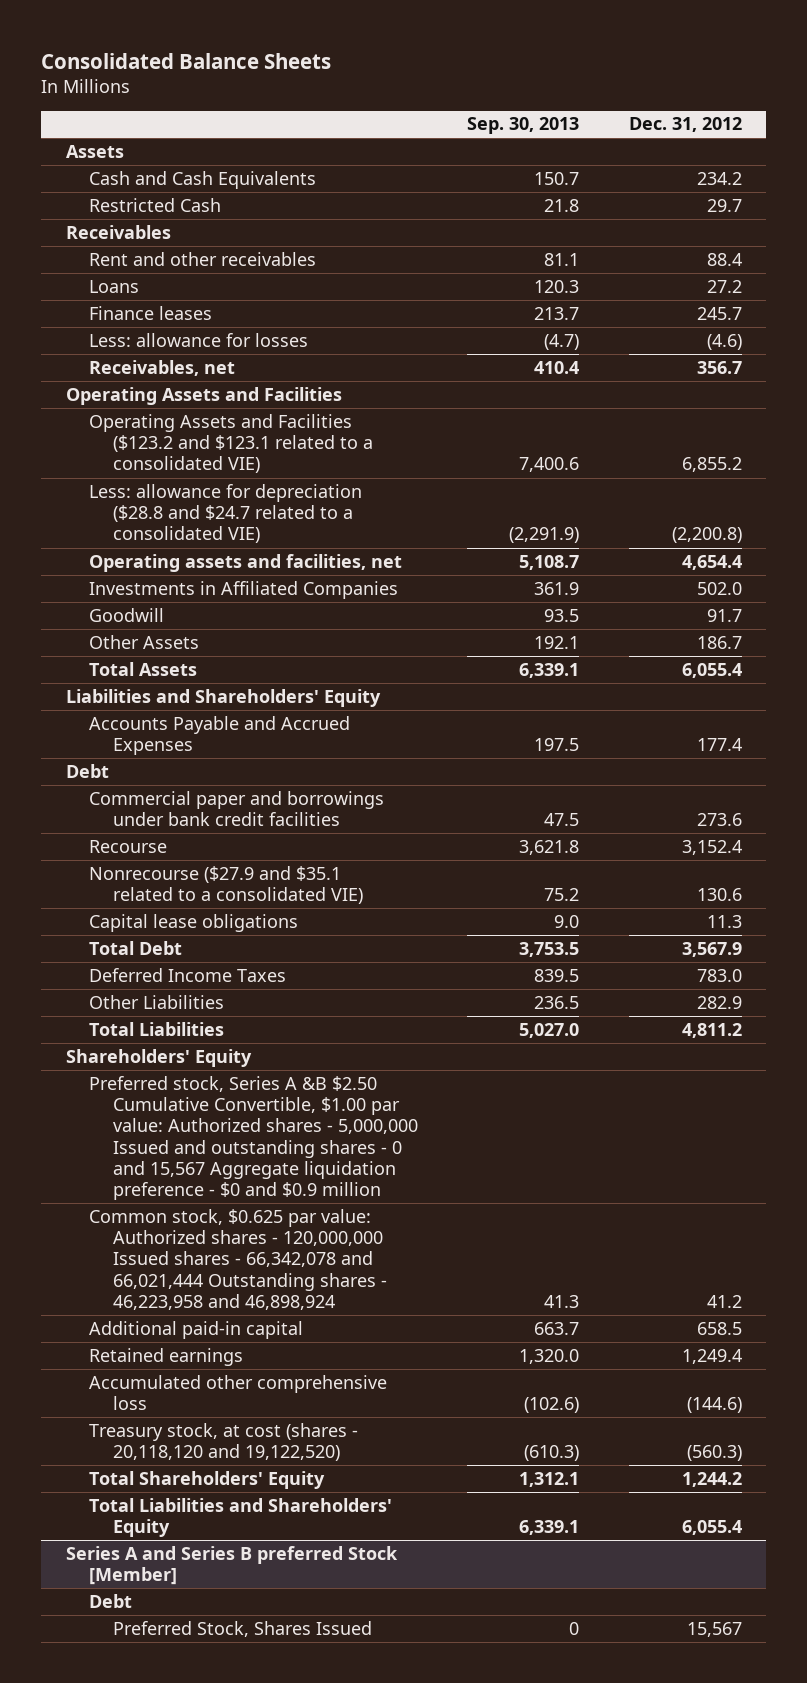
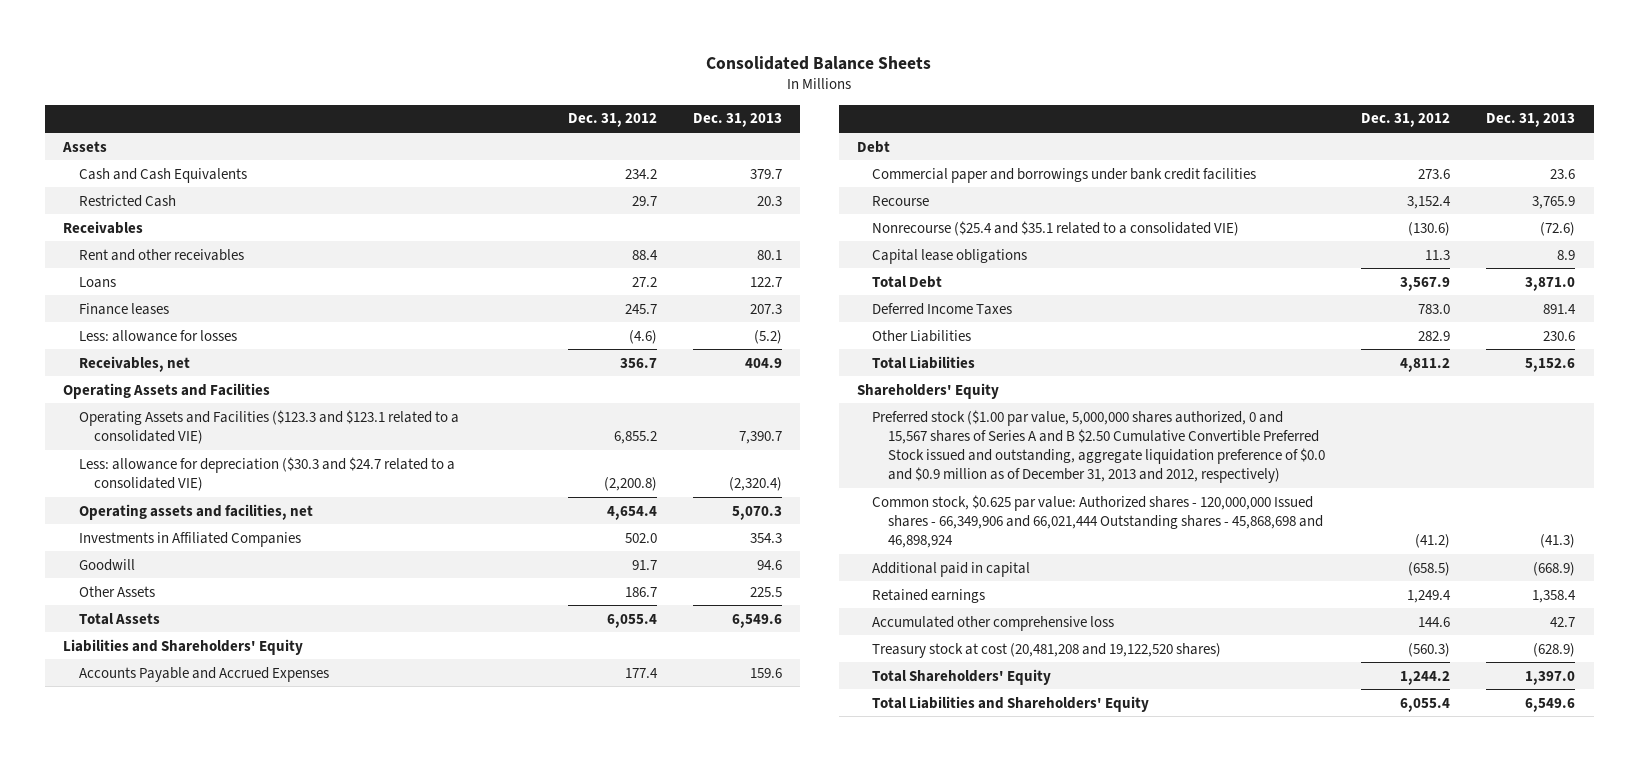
[467,117,580,135] Sep. 30, 2013 -> none
none -> [693,113,783,128] Dec. 31, 2013
[89,413,374,474] Operating Assets and Facilities ($123.2 and $123.1 related to a consolidated VIE) -> [78,409,459,444] Operating Assets and Facilities ($123.3 and $123.1 related to a consolidated VIE)
[89,483,363,544] Less: allowance for depreciation ($28.8 and $24.7 related to a consolidated VIE) -> [78,456,455,491] Less: allowance for depreciation ($30.3 and $24.7 related to a consolidated VIE)
[89,865,364,905] Nonrecourse ($27.9 and $35.1 related to a consolidated VIE) -> [872,220,1240,236] Nonrecourse ($25.4 and $35.1 related to a consolidated VIE)
[696,888,742,902] 130.6 -> [1408,221,1451,236] (130.6)
[89,1075,419,1201] Preferred stock, Series A &B $2.50 Cumulative Convertible, $1.00 par value: Authorized shares - 5,000,000 Issued and outstanding shares - 0 and 15,567 Aggregate liquidation preference - $0 and $0.9 million -> [872,409,1325,484] Preferred stock ($1.00 par value, 5,000,000 shares authorized, 0 and 15,567 shares of Series A and B $2.50 Cumulative Convertible Preferred Stock issued and outstanding, aggregate liquidation preference of $0.0 and $0.9 million as of December 31, 2013 and 2012, respectively)
[89,1208,388,1311] Common stock, $0.625 par value: Authorized shares - 120,000,000 Issued shares - 66,342,078 and 66,021,444 Outstanding shares - 46,223,958 and 46,898,924 -> [872,494,1323,549] Common stock, $0.625 par value: Authorized shares - 120,000,000 Issued shares - 66,349,906 and 66,021,444 Outstanding shares - 45,868,698 and 46,898,924
[706,1295,742,1309] 41.2 -> [1415,534,1451,549] (41.2)
[89,1320,304,1339] Additional paid-in capital -> [872,561,1031,577] Additional paid in capital
[696,1321,742,1335] 658.5 -> [1408,561,1451,576] (658.5)
[686,1397,742,1414] (144.6) -> [1418,616,1451,627] 144.6
[89,1422,359,1462] Treasury stock, at cost (shares - 20,118,120 and 19,122,520) -> [872,642,1222,658] Treasury stock at cost (20,481,208 and 19,122,520 shares)
[65,1545,398,1586] Series A and Series B preferred Stock [Member] -> none
[89,1593,133,1608] Debt -> none
[113,1620,373,1637] Preferred Stock, Shares Issued -> none

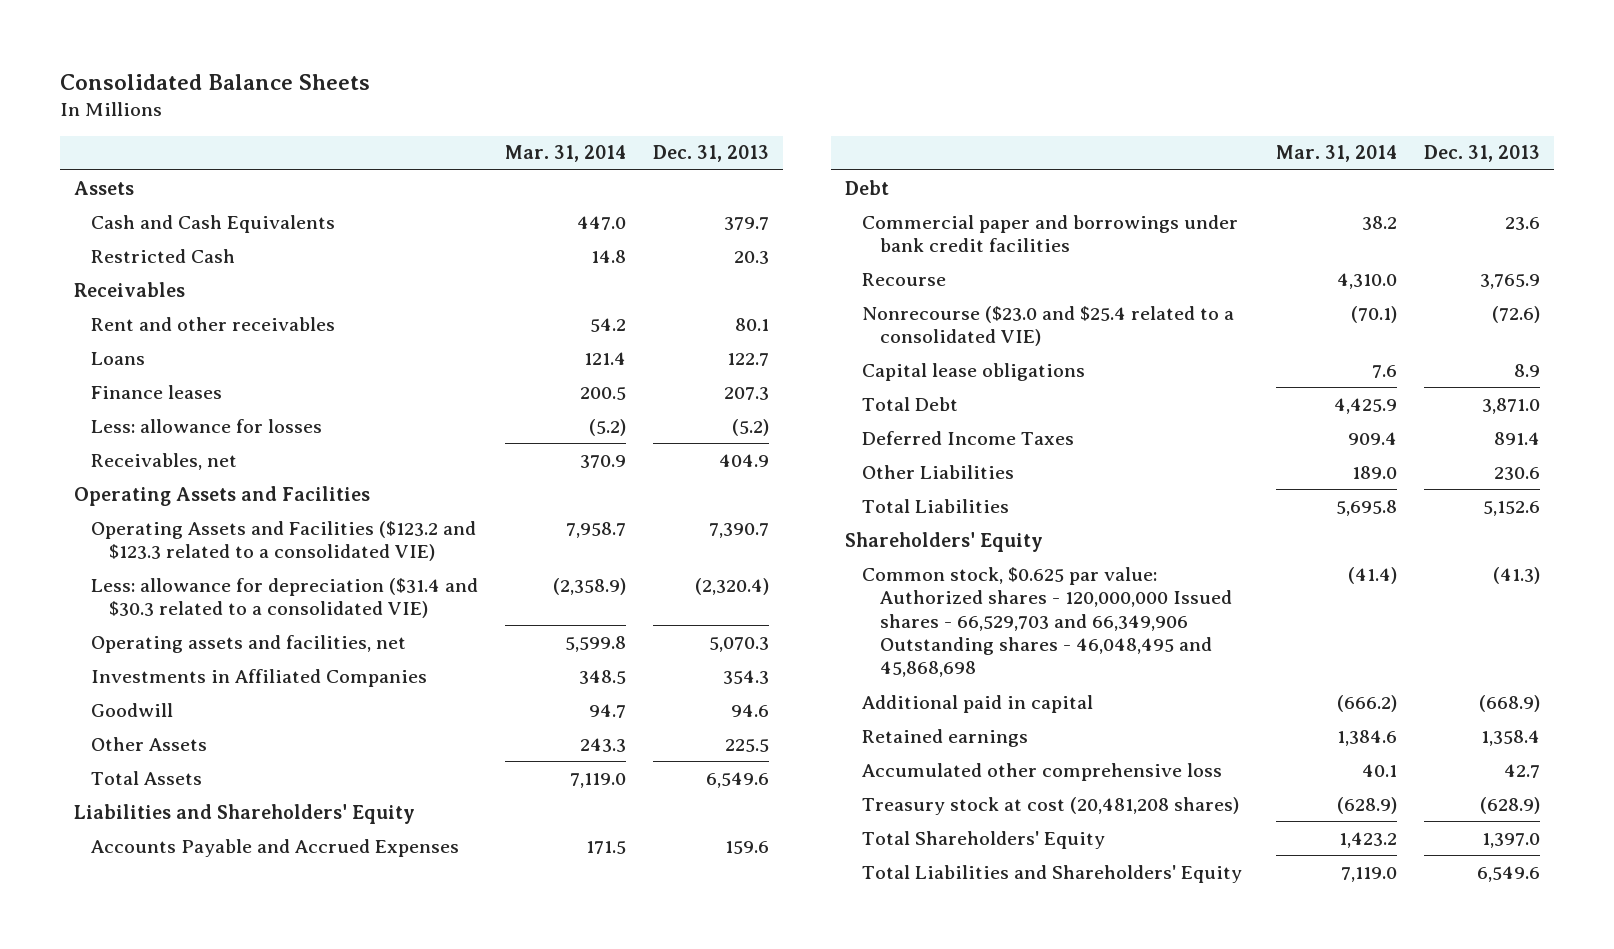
[567,113,657,128] Dec. 31, 2012 -> none
none -> [505,145,627,163] Mar. 31, 2014
[78,409,459,444] Operating Assets and Facilities ($123.3 and $123.1 related to a consolidated VIE) -> [91,520,477,562] Operating Assets and Facilities ($123.2 and $123.3 related to a consolidated VIE)
[78,456,455,491] Less: allowance for depreciation ($30.3 and $24.7 related to a consolidated VIE) -> [91,577,479,619] Less: allowance for depreciation ($31.4 and $30.3 related to a consolidated VIE)
[872,220,1240,236] Nonrecourse ($25.4 and $35.1 related to a consolidated VIE) -> [862,305,1235,347] Nonrecourse ($23.0 and $25.4 related to a consolidated VIE)
[872,409,1325,484] Preferred stock ($1.00 par value, 5,000,000 shares authorized, 0 and 15,567 shares of Series A and B $2.50 Cumulative Convertible Preferred Stock issued and outstanding, aggregate liquidation preference of $0.0 and $0.9 million as of December 31, 2013 and 2012, respectively) -> none
[872,494,1323,549] Common stock, $0.625 par value: Authorized shares - 120,000,000 Issued shares - 66,349,906 and 66,021,444 Outstanding shares - 45,868,698 and 46,898,924 -> [862,566,1232,678] Common stock, $0.625 par value: Authorized shares - 120,000,000 Issued shares - 66,529,703 and 66,349,906 Outstanding shares - 46,048,495 and 45,868,698
[872,642,1222,658] Treasury stock at cost (20,481,208 and 19,122,520 shares) -> [862,796,1240,815] Treasury stock at cost (20,481,208 shares)

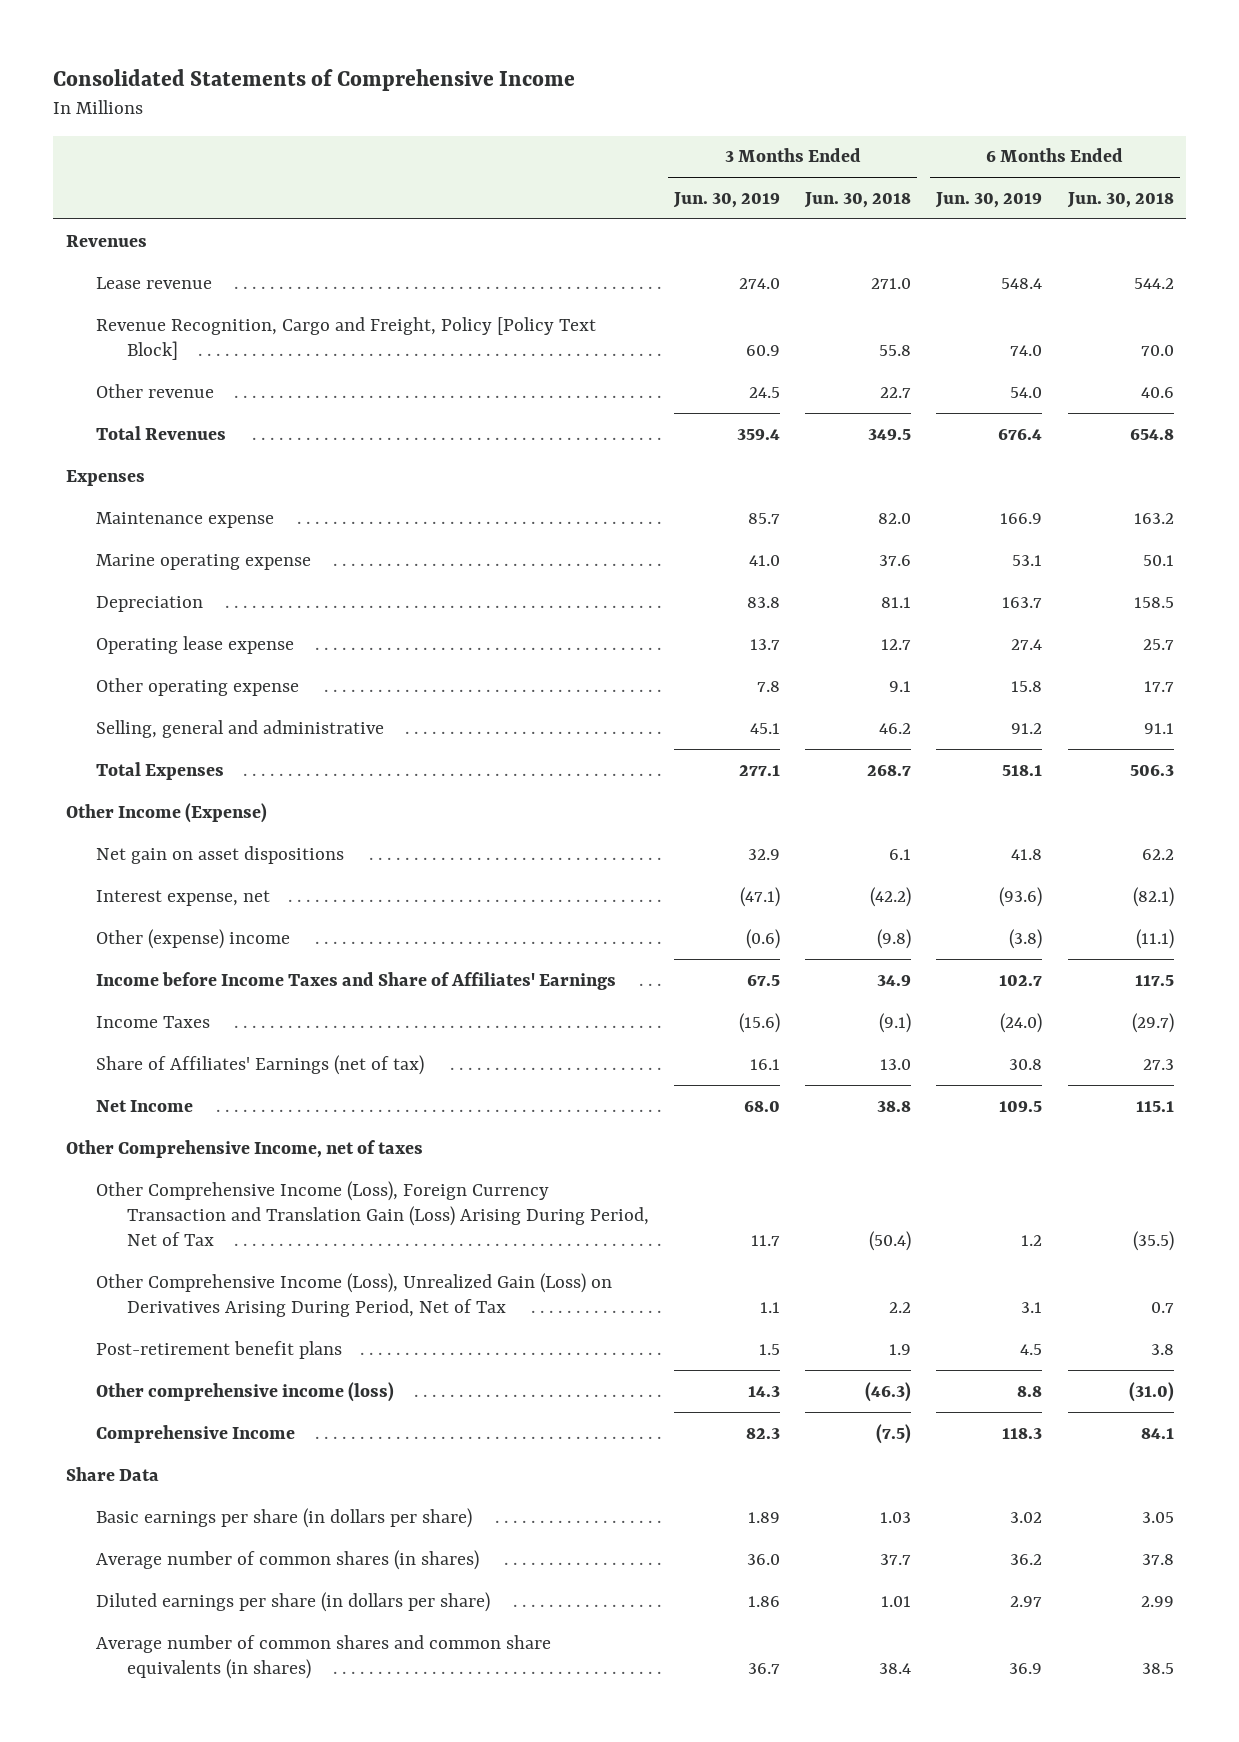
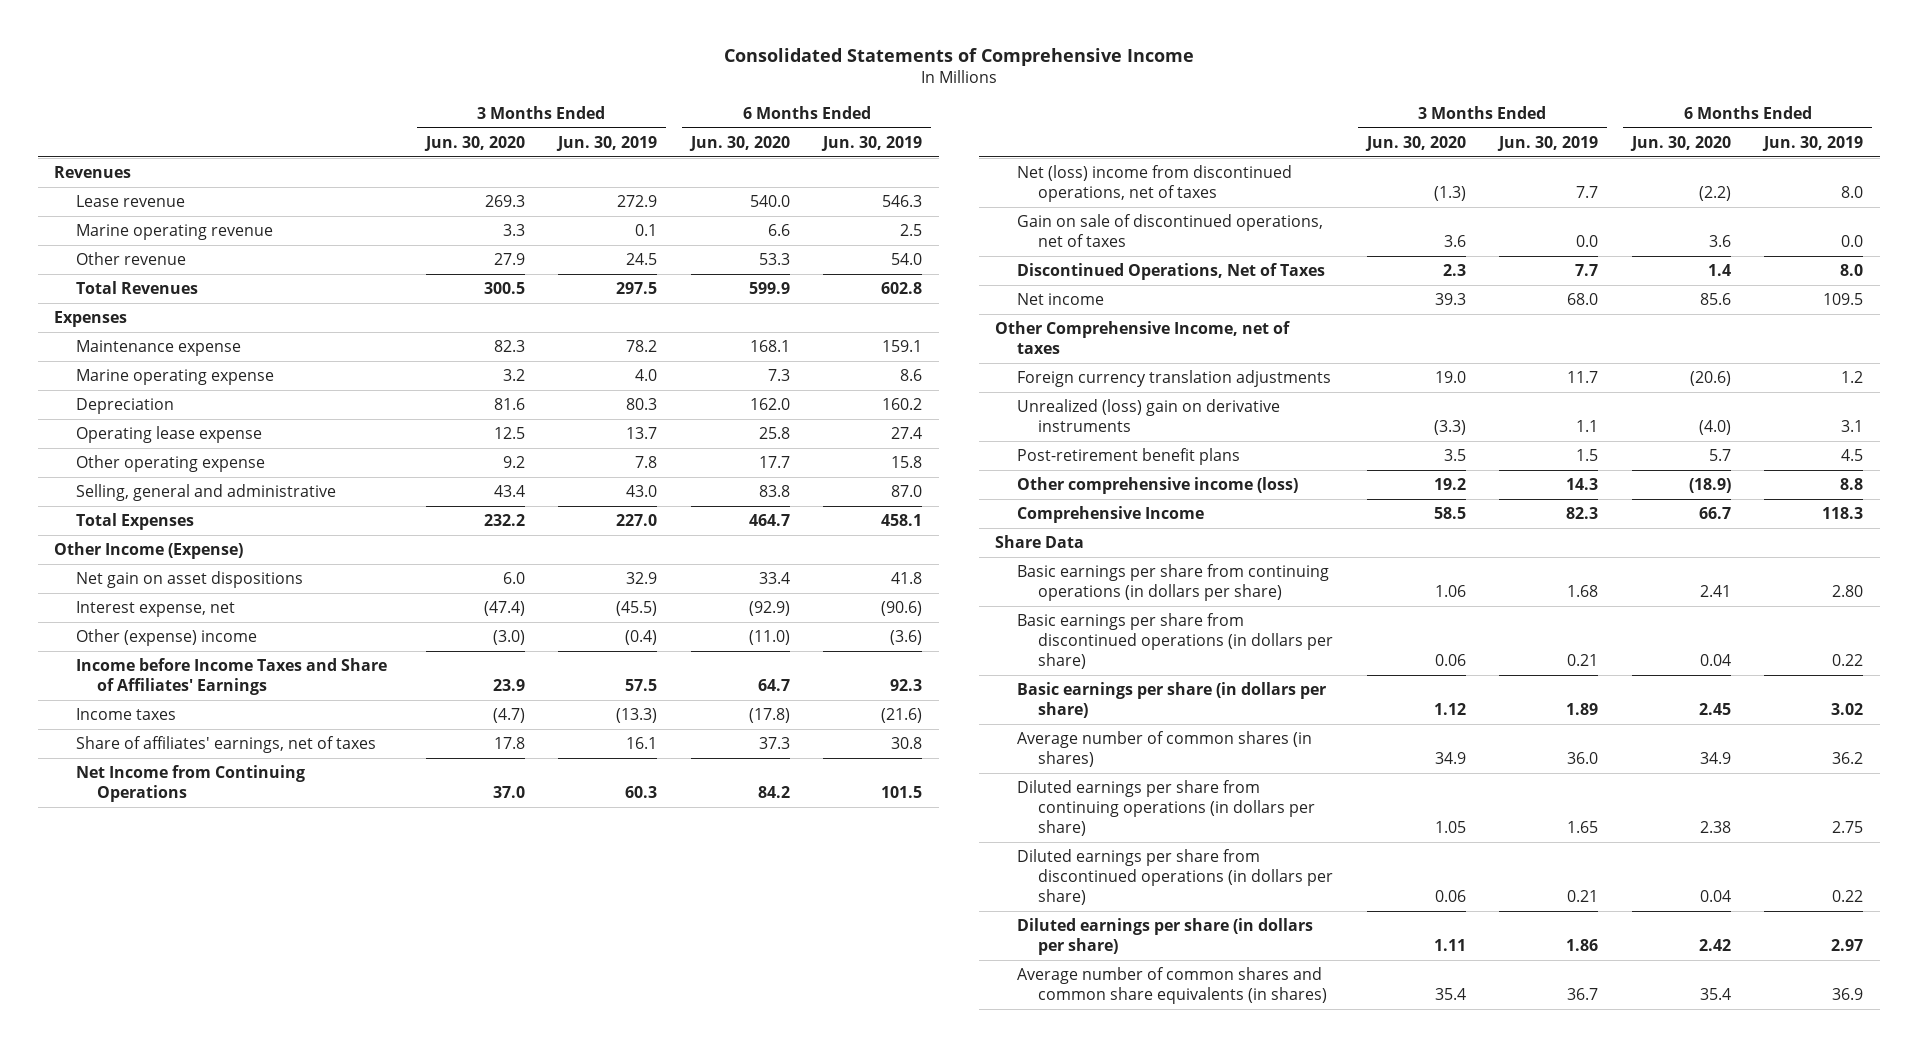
[804,192,912,209] Jun. 30, 2018 -> none
[1066,192,1174,209] Jun. 30, 2018 -> none
none -> [423,135,525,151] Jun. 30, 2020
none -> [688,135,790,151] Jun. 30, 2020
[96,316,597,361] Revenue Recognition, Cargo and Freight, Policy [Policy Text Block] -> none
[738,277,780,289] 274.0 -> [617,194,658,207] 272.9
[1001,277,1043,289] 548.4 -> [882,194,923,207] 546.3
none -> [75,223,273,240] Marine operating revenue
[736,428,780,440] 359.4 -> [616,281,658,294] 297.5
[998,428,1043,440] 676.4 -> [881,281,923,294] 602.8
[747,512,780,524] 85.7 -> [626,339,658,352] 78.2
[1000,512,1043,524] 166.9 -> [882,339,923,352] 159.1
[748,554,780,566] 41.0 -> [635,368,658,381] 4.0
[1012,554,1043,566] 53.1 -> [900,368,923,381] 8.6
[746,596,780,608] 83.8 -> [626,397,658,410] 80.3
[1002,596,1043,608] 163.7 -> [882,397,923,410] 160.2
[749,722,780,734] 45.1 -> [626,484,658,497] 43.0
[1011,722,1043,734] 91.2 -> [891,484,923,497] 87.0
[738,764,780,776] 277.1 -> [616,513,658,526] 227.0
[1002,764,1043,776] 518.1 -> [881,513,923,526] 458.1
[739,886,780,907] (47.1) -> [616,600,658,616] (45.5)
[999,886,1043,907] (93.6) -> [881,600,923,616] (90.6)
[745,928,780,949] (0.6) -> [625,629,658,645] (0.4)
[1009,928,1043,949] (3.8) -> [890,629,923,645] (3.6)
[746,974,780,986] 67.5 -> [625,679,658,692] 57.5
[999,974,1043,986] 102.7 -> [890,679,923,692] 92.3
[96,1015,211,1028] Income Taxes -> [75,707,176,720] Income taxes
[738,1012,780,1033] (15.6) -> [616,707,658,723] (13.3)
[1000,1012,1043,1033] (24.0) -> [881,707,923,723] (21.6)
[96,1054,425,1075] Share of Affiliates' Earnings (net of tax) -> [75,735,376,753] Share of affiliates' earnings, net of taxes
none -> [75,764,305,803] Net Income from Continuing Operations
none -> [1016,164,1292,203] Net (loss) income from discontinued operations, net of taxes
none -> [1016,213,1323,248] Gain on sale of discontinued operations, net of taxes
none -> [1016,262,1325,280] Discontinued Operations, Net of Taxes
[96,1099,194,1112] Net Income -> [1016,292,1104,305] Net income
[96,1180,649,1247] Other Comprehensive Income (Loss), Foreign Currency Transaction and Translation Gain (Loss) Arising During Period, Net of Tax -> [1016,369,1331,387] Foreign currency translation adjustments
[96,1272,613,1318] Other Comprehensive Income (Loss), Unrealized Gain (Loss) on Derivatives Arising During Period, Net of Tax -> [1016,398,1280,433] Unrealized (loss) gain on derivative instruments
none -> [1016,563,1329,602] Basic earnings per share from continuing operations (in dollars per share)
none -> [1016,612,1333,670] Basic earnings per share from discontinued operations (in dollars per share)
none -> [1016,779,1315,837] Diluted earnings per share from continuing operations (in dollars per share)
none -> [1016,848,1333,906] Diluted earnings per share from discontinued operations (in dollars per share)

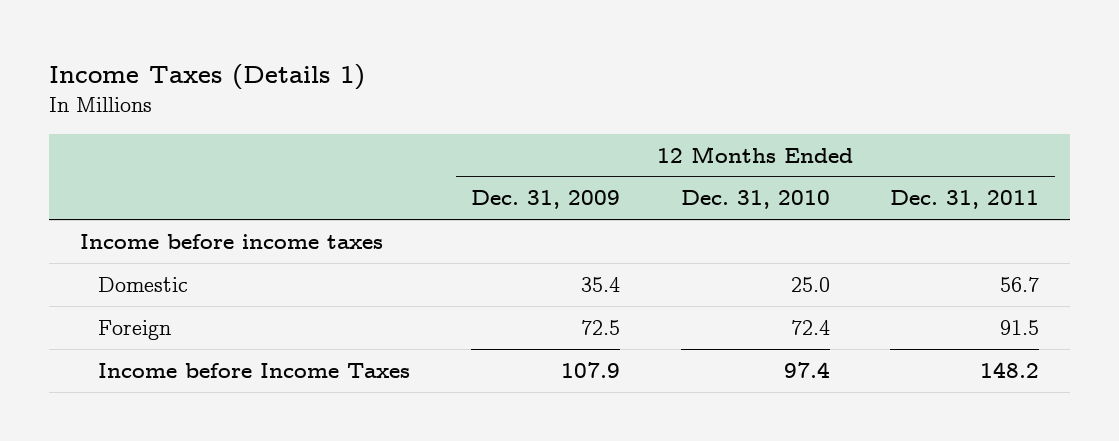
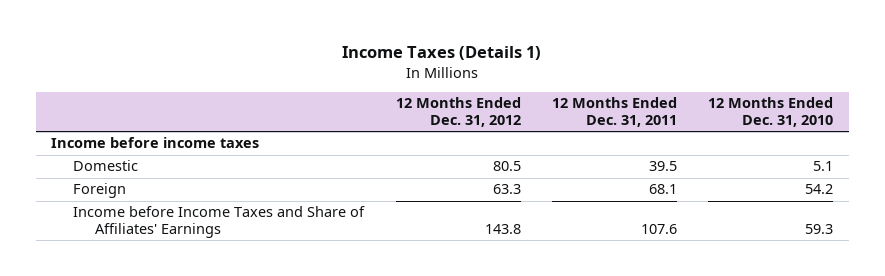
[470,190,620,210] Dec. 31, 2009 -> none
none -> [395,97,521,128] 12 Months Ended Dec. 31, 2012
[790,276,830,292] 25.0 -> [813,161,834,172] 5.1
[1000,276,1040,292] 56.7 -> [648,161,677,172] 39.5
[790,319,830,335] 72.4 -> [805,184,834,195] 54.2
[1000,319,1040,335] 91.5 -> [648,184,677,195] 68.1
[97,362,410,378] Income before Income Taxes -> [73,206,366,239] Income before Income Taxes and Share of Affiliates' Earnings
[783,361,830,378] 97.4 -> [805,224,834,235] 59.3
[980,361,1040,378] 148.2 -> [640,224,677,235] 107.6

